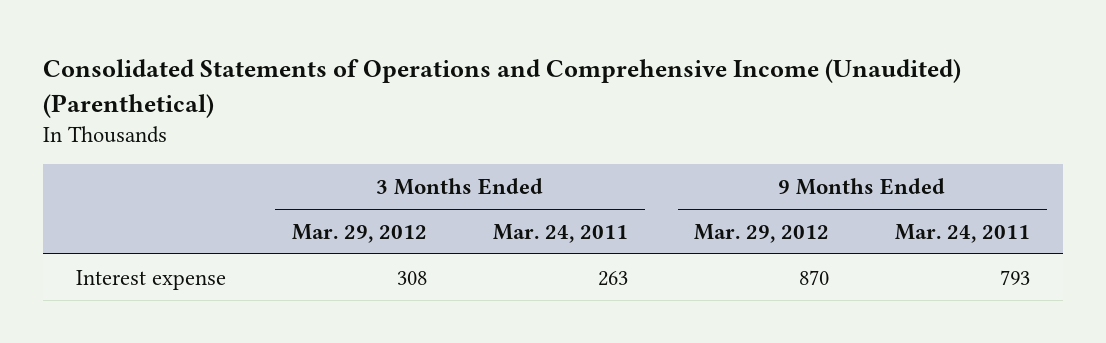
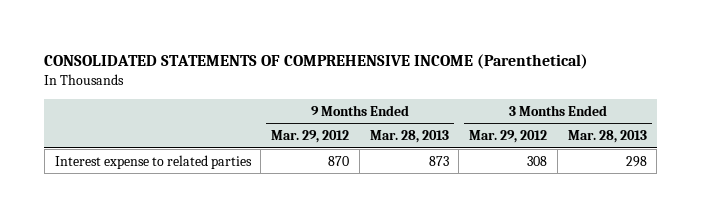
[42,59,961,119] Consolidated Statements of Operations and Comprehensive Income (Unaudited) (Parenthetical) -> [44,54,589,70] CONSOLIDATED STATEMENTS OF COMPREHENSIVE INCOME (Parenthetical)
[493,223,629,243] Mar. 24, 2011 -> none
[895,223,1031,243] Mar. 24, 2011 -> none
none -> [369,130,449,144] Mar. 28, 2013
none -> [567,130,647,144] Mar. 28, 2013
[75,269,226,290] Interest expense -> [54,154,252,169] Interest expense to related parties

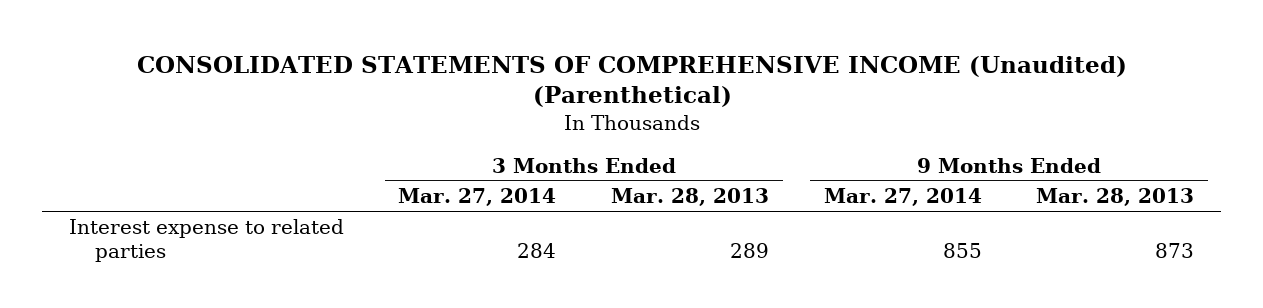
[44,54,589,70] CONSOLIDATED STATEMENTS OF COMPREHENSIVE INCOME (Parenthetical) -> [136,55,1127,108] CONSOLIDATED STATEMENTS OF COMPREHENSIVE INCOME (Unaudited) (Parenthetical)
[271,130,350,144] Mar. 29, 2012 -> none
[469,130,548,144] Mar. 29, 2012 -> none
none -> [398,188,557,207] Mar. 27, 2014
none -> [823,188,982,207] Mar. 27, 2014
[625,155,647,167] 298 -> [730,243,770,259] 289

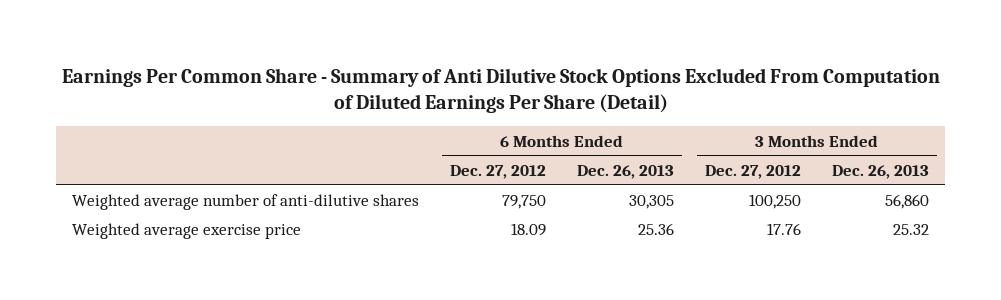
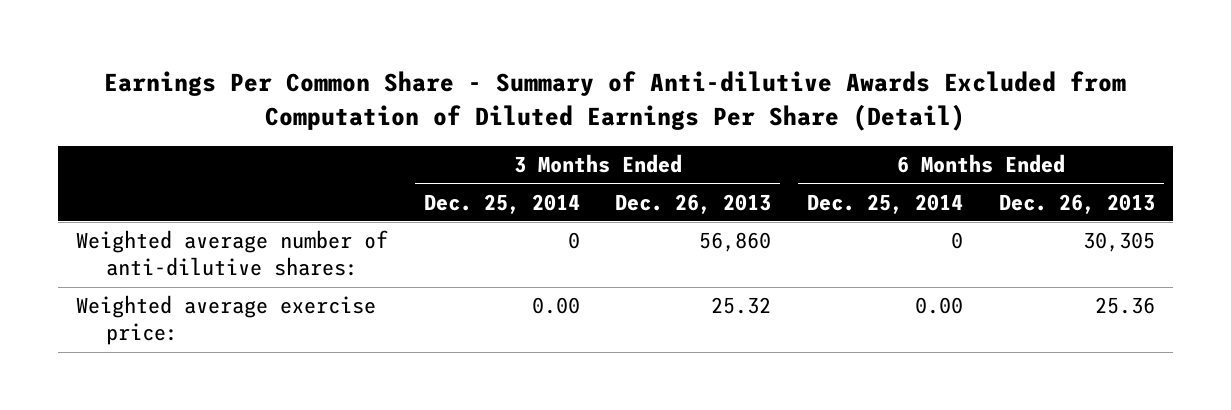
[61,67,940,114] Earnings Per Common Share - Summary of Anti Dilutive Stock Options Excluded From Computation of Diluted Earnings Per Share (Detail) -> [104,71,1127,131] Earnings Per Common Share - Summary of Anti-dilutive Awards Excluded from Computation of Diluted Earnings Per Share (Detail)
[449,164,546,179] Dec. 27, 2012 -> none
[705,164,802,179] Dec. 27, 2012 -> none
none -> [423,193,580,214] Dec. 25, 2014
none -> [807,193,964,214] Dec. 25, 2014
[71,194,419,211] Weighted average number of anti-dilutive shares -> [76,230,389,277] Weighted average number of anti-dilutive shares:
[71,223,301,240] Weighted average exercise price -> [76,295,377,346] Weighted average exercise price:

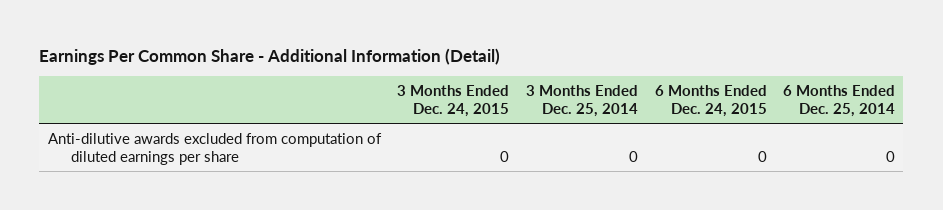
[104,71,1127,131] Earnings Per Common Share - Summary of Anti-dilutive Awards Excluded from Computation of Diluted Earnings Per Share (Detail) -> [39,47,501,65] Earnings Per Common Share - Additional Information (Detail)
[615,193,772,214] Dec. 26, 2013 -> none
[998,193,1155,214] Dec. 26, 2013 -> none
none -> [397,84,510,117] 3 Months Ended Dec. 24, 2015
none -> [654,84,767,117] 6 Months Ended Dec. 24, 2015
[76,295,377,346] Weighted average exercise price: -> none
[76,230,389,277] Weighted average number of anti-dilutive shares: -> [47,132,382,165] Anti-dilutive awards excluded from computation of diluted earnings per share

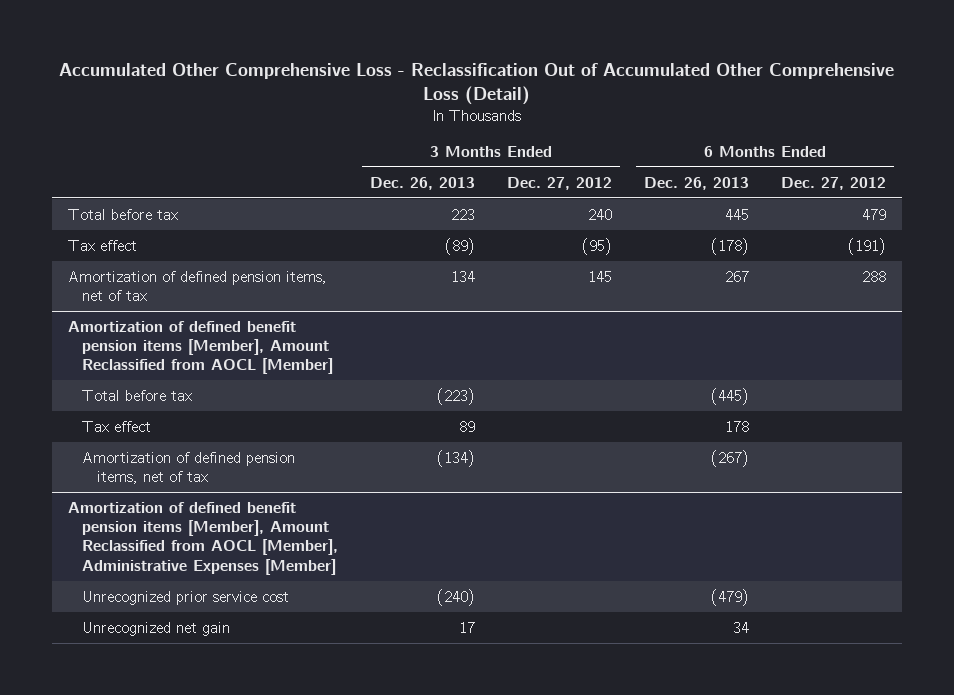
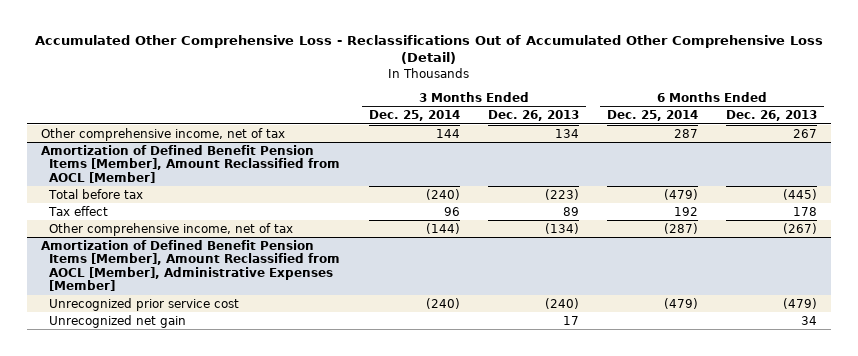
[58,62,894,105] Accumulated Other Comprehensive Loss - Reclassification Out of Accumulated Other Comprehensive Loss (Detail) -> [35,34,824,65] Accumulated Other Comprehensive Loss - Reclassifications Out of Accumulated Other Comprehensive Loss (Detail)
[507,176,613,190] Dec. 27, 2012 -> none
[780,176,886,190] Dec. 27, 2012 -> none
none -> [368,110,460,122] Dec. 25, 2014
none -> [606,110,698,122] Dec. 25, 2014
[67,208,178,220] Total before tax -> none
[67,239,137,251] Tax effect -> none
[67,270,327,302] Amortization of defined pension items, net of tax -> [41,127,286,141] Other comprehensive income, net of tax
[67,320,334,375] Amortization of defined benefit pension items [Member], Amount Reclassified from AOCL [Member] -> [41,144,341,183] Amortization of Defined Benefit Pension Items [Member], Amount Reclassified from AOCL [Member]
[82,451,296,485] Amortization of defined pension items, net of tax -> [49,222,294,236] Other comprehensive income, net of tax
[67,501,339,575] Amortization of defined benefit pension items [Member], Amount Reclassified from AOCL [Member], Administrative Expenses [Member] -> [41,239,341,292] Amortization of Defined Benefit Pension Items [Member], Amount Reclassified from AOCL [Member], Administrative Expenses [Member]

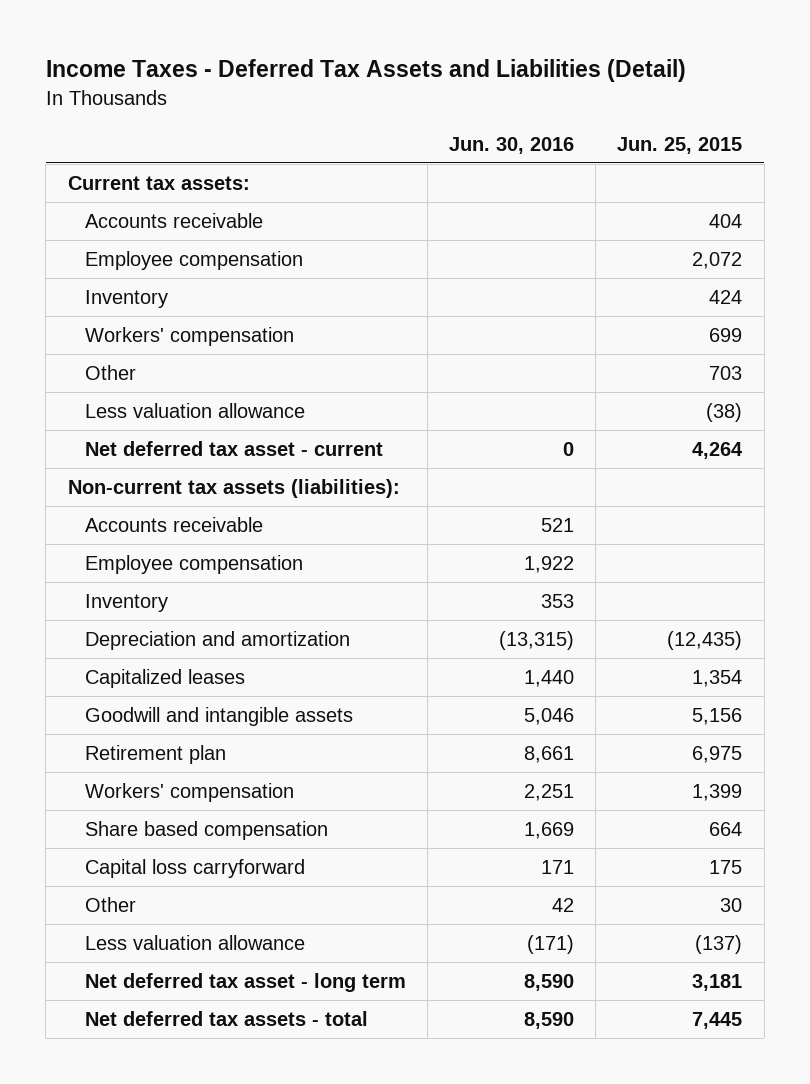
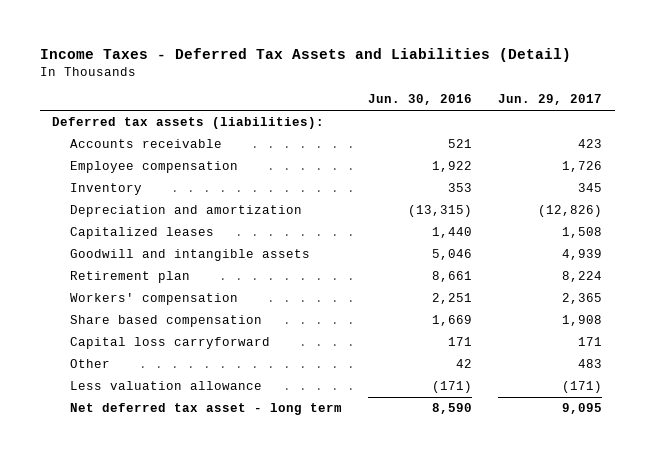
[617,136,743,154] Jun. 25, 2015 -> none
none -> [497,94,602,106] Jun. 29, 2017
[67,175,250,190] Current tax assets: -> none
[84,212,263,228] Accounts receivable -> none
[84,250,303,270] Employee compensation -> none
[84,289,168,308] Inventory -> none
[84,326,294,346] Workers' compensation -> none
[84,364,136,380] Other -> none
[84,402,305,418] Less valuation allowance -> none
[84,440,383,456] Net deferred tax asset - current -> none
[67,478,400,498] Non-current tax assets (liabilities): -> [52,117,325,130] Deferred tax assets (liabilities):
[84,1010,368,1026] Net deferred tax assets - total -> none

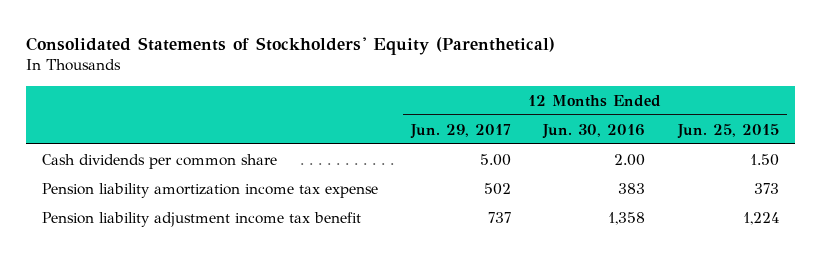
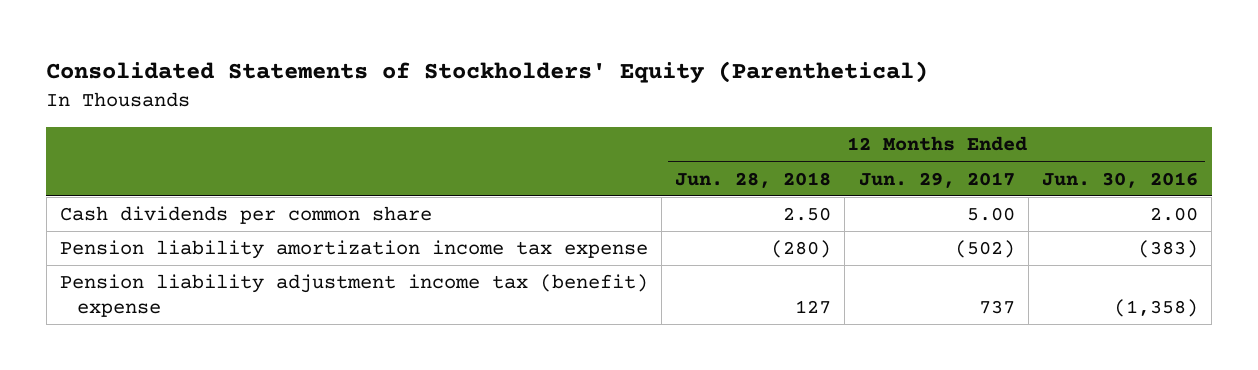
[676,123,779,139] Jun. 25, 2015 -> none
none -> [675,171,832,188] Jun. 28, 2018
[483,182,511,195] 502 -> [954,240,1015,259] (502)
[618,182,646,194] 383 -> [1137,240,1198,259] (383)
[42,211,362,227] Pension liability adjustment income tax benefit -> [59,274,648,317] Pension liability adjustment income tax (benefit) expense
[608,211,646,225] 1,358 -> [1113,298,1198,317] (1,358)

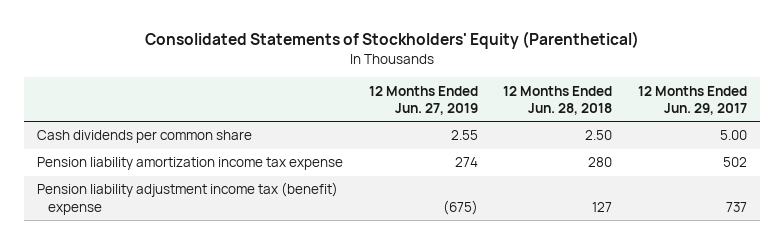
[1041,171,1198,188] Jun. 30, 2016 -> none
none -> [368,85,478,116] 12 Months Ended Jun. 27, 2019
[771,240,832,259] (280) -> [588,157,613,168] 280
[954,240,1015,259] (502) -> [722,157,747,168] 502

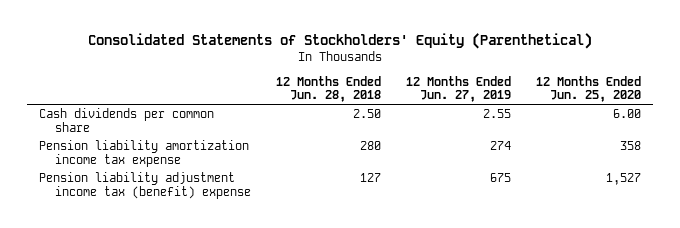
[637,85,747,116] 12 Months Ended Jun. 29, 2017 -> none
none -> [535,75,641,103] 12 Months Ended Jun. 25, 2020
[442,199,478,215] (675) -> [489,173,511,183] 675

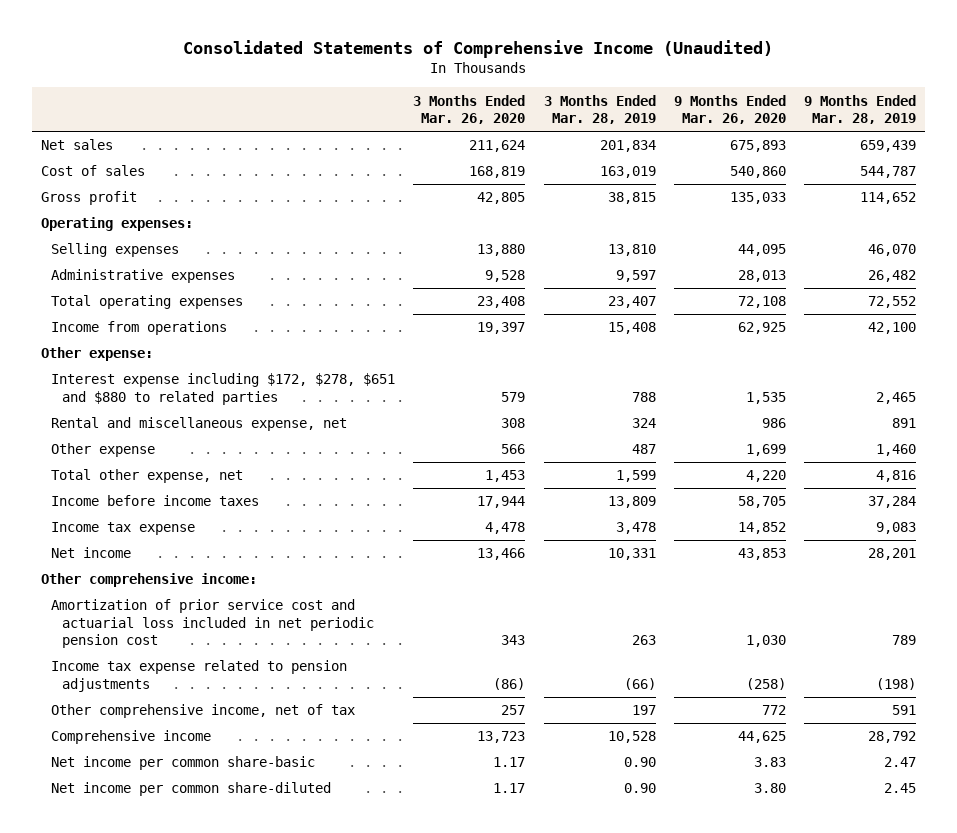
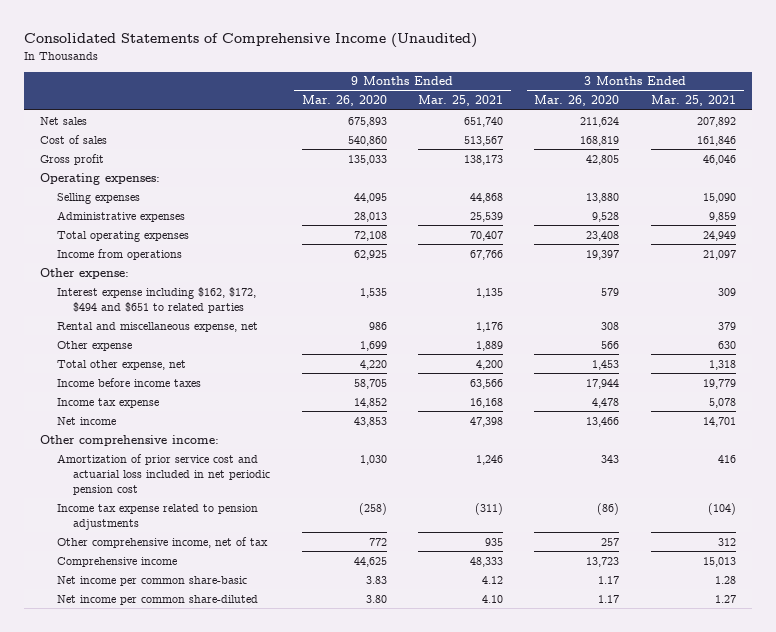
[543,94,656,125] 3 Months Ended Mar. 28, 2019 -> none
[803,94,916,125] 9 Months Ended Mar. 28, 2019 -> none
none -> [418,95,504,107] Mar. 25, 2021
none -> [650,95,736,107] Mar. 25, 2021
[51,373,396,405] Interest expense including $172, $278, $651 and $880 to related parties -> [56,286,256,313] Interest expense including $162, $172, $494 and $651 to related parties

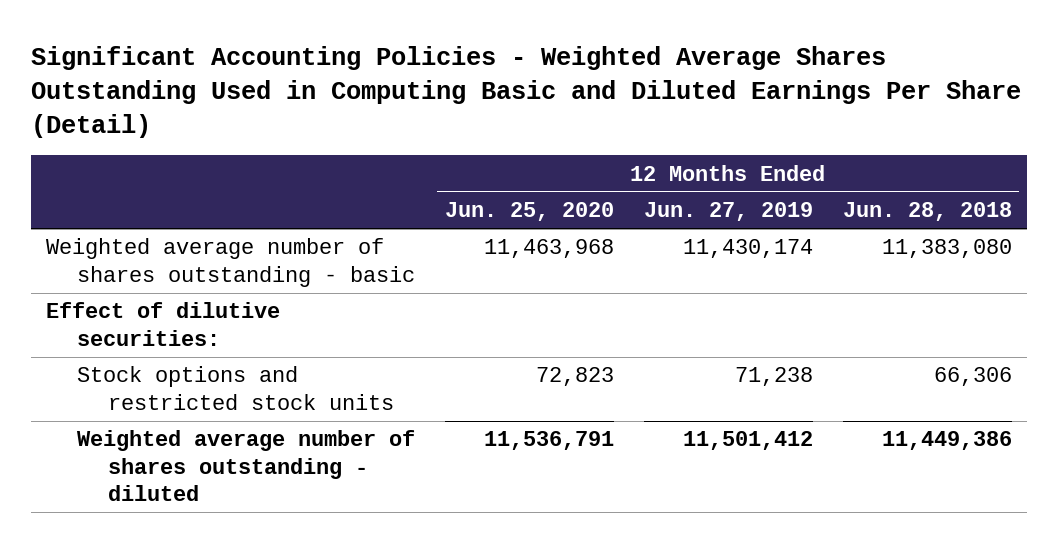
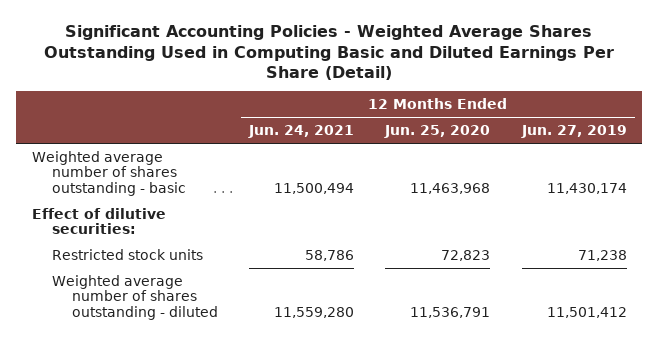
[842,202,1012,222] Jun. 28, 2018 -> none
none -> [247,125,354,139] Jun. 24, 2021
[76,366,395,410] Stock options and restricted stock units -> [51,248,203,260] Restricted stock units

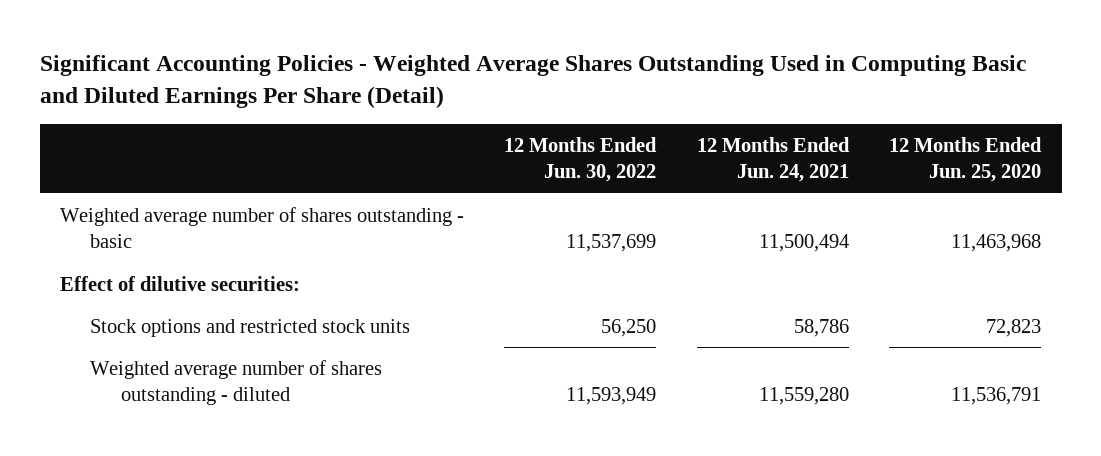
[520,125,627,139] Jun. 27, 2019 -> none
none -> [504,136,658,183] 12 Months Ended Jun. 30, 2022
[51,248,203,260] Restricted stock units -> [90,318,411,337] Stock options and restricted stock units

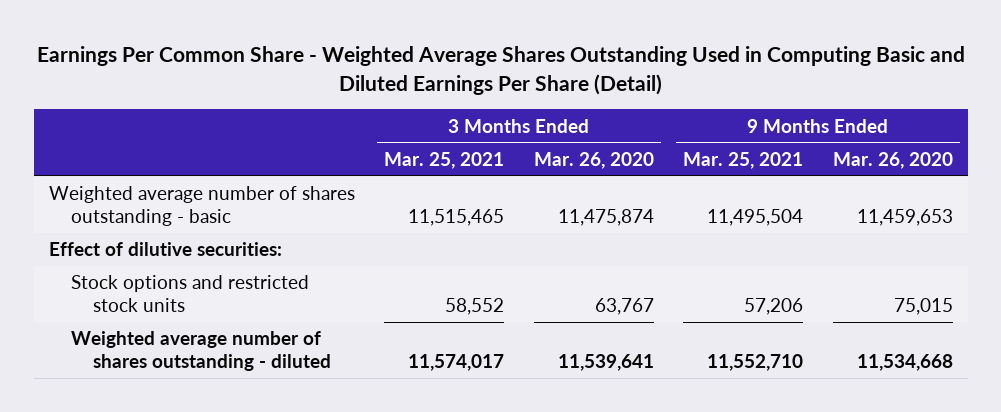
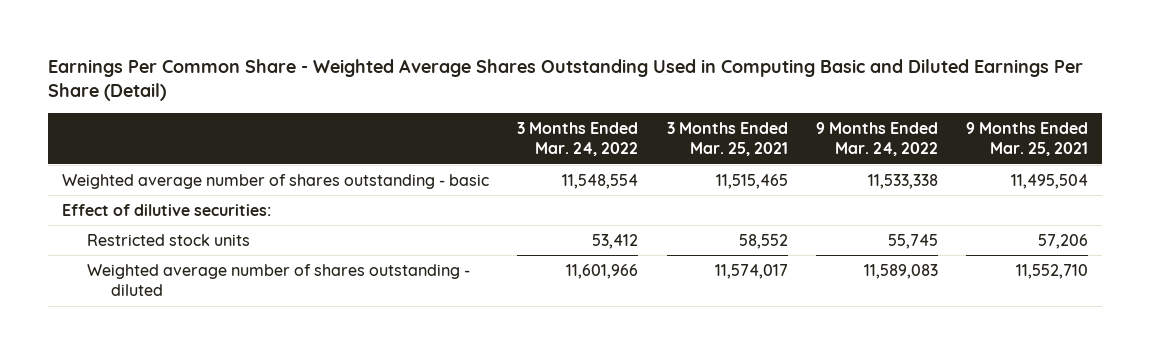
[533,151,654,169] Mar. 26, 2020 -> none
[832,151,953,169] Mar. 26, 2020 -> none
none -> [517,121,639,157] 3 Months Ended Mar. 24, 2022
none -> [815,121,938,157] 9 Months Ended Mar. 24, 2022
[70,275,309,313] Stock options and restricted stock units -> [86,233,250,246] Restricted stock units

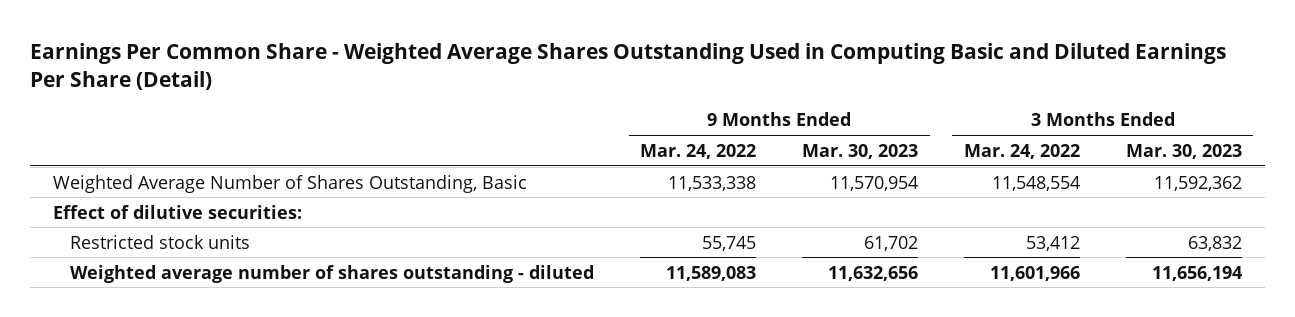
[666,121,788,157] 3 Months Ended Mar. 25, 2021 -> none
[965,121,1088,157] 9 Months Ended Mar. 25, 2021 -> none
none -> [802,143,919,159] Mar. 30, 2023
none -> [1125,143,1242,159] Mar. 30, 2023
[62,173,490,189] Weighted average number of shares outstanding - basic -> [53,174,528,193] Weighted Average Number of Shares Outstanding, Basic

